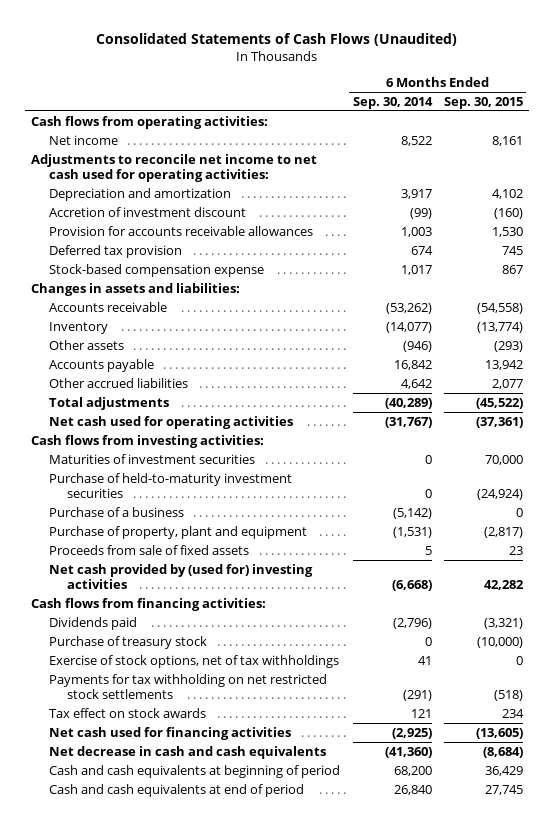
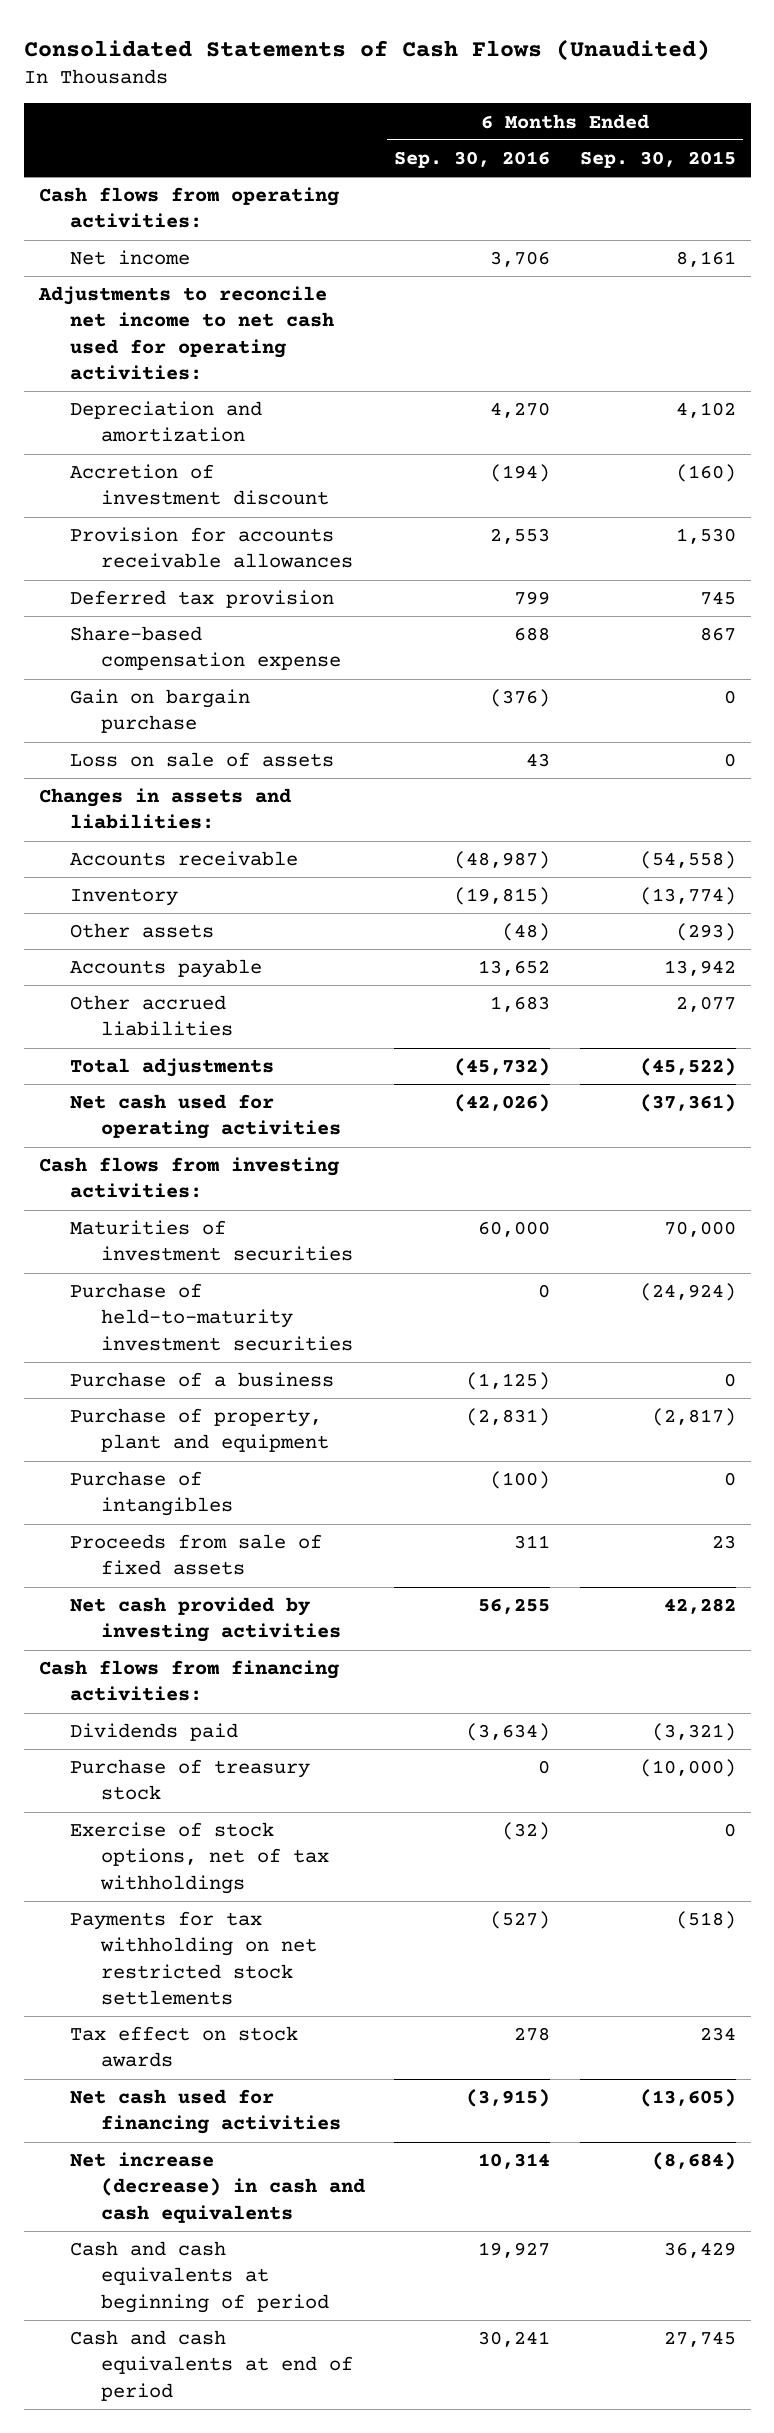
[352,96,433,109] Sep. 30, 2014 -> none
none -> [394,150,551,168] Sep. 30, 2016
[49,263,265,277] Stock-based compensation expense -> [69,626,341,671] Share-based compensation expense
none -> [69,689,250,734] Gain on bargain purchase
none -> [69,752,334,768] Loss on sale of assets
none -> [69,1471,233,1517] Purchase of intangibles
[49,563,314,590] Net cash provided by (used for) investing activities -> [69,1597,341,1643] Net cash provided by investing activities
[49,745,327,759] Net decrease in cash and cash equivalents -> [69,2152,365,2223] Net increase (decrease) in cash and cash equivalents

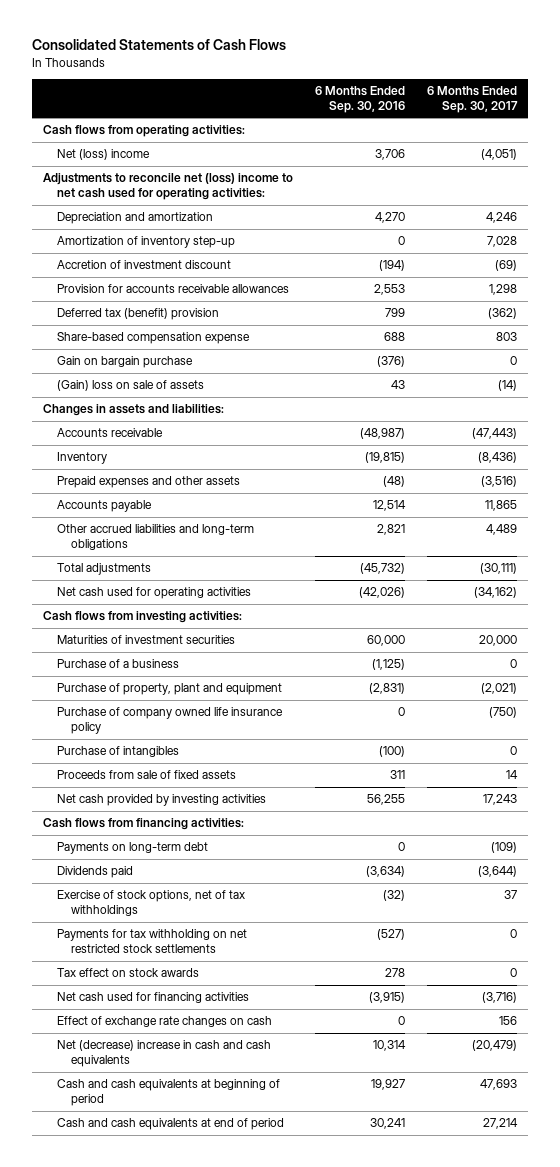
[23,38,710,61] Consolidated Statements of Cash Flows (Unaudited) -> [31,39,286,51] Consolidated Statements of Cash Flows
[579,150,736,168] Sep. 30, 2015 -> none
none -> [427,86,519,113] 6 Months Ended Sep. 30, 2017
[69,250,190,266] Net income -> [56,149,150,161] Net (loss) income
[37,286,334,380] Adjustments to reconcile net income to net cash used for operating activities: -> [42,173,293,200] Adjustments to reconcile net (loss) income to net cash used for operating activities:
none -> [56,236,235,249] Amortization of inventory step-up
[69,590,334,609] Deferred tax provision -> [56,308,219,321] Deferred tax (benefit) provision
[69,752,334,768] Loss on sale of assets -> [56,380,204,392] (Gain) loss on sale of assets
[69,923,214,939] Other assets -> none
[69,995,233,1037] Other accrued liabilities -> none
none -> [56,476,240,489] Prepaid expenses and other assets
[478,960,551,977] 13,652 -> [373,500,407,512] 12,514
none -> [56,524,254,550] Other accrued liabilities and long-term obligations
[69,1283,353,1351] Purchase of held-to-maturity investment securities -> none
none -> [56,707,283,734] Purchase of company owned life insurance policy
none -> [56,842,208,855] Payments on long-term debt
[69,1759,310,1801] Purchase of treasury stock -> none
none -> [56,1016,272,1028] Effect of exchange rate changes on cash
[69,2152,365,2223] Net increase (decrease) in cash and cash equivalents -> [56,1040,271,1067] Net (decrease) increase in cash and cash equivalents

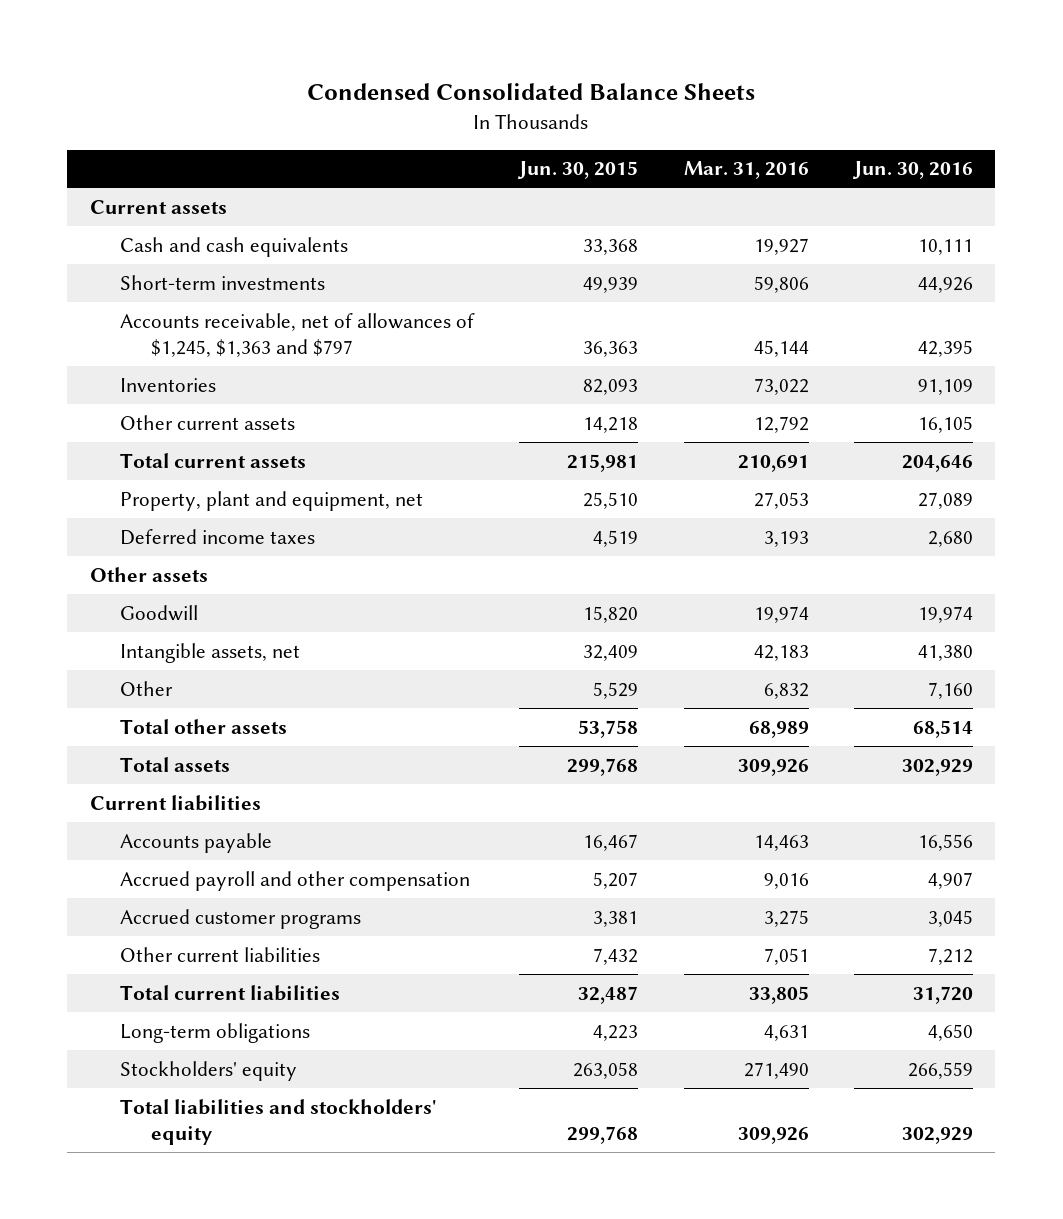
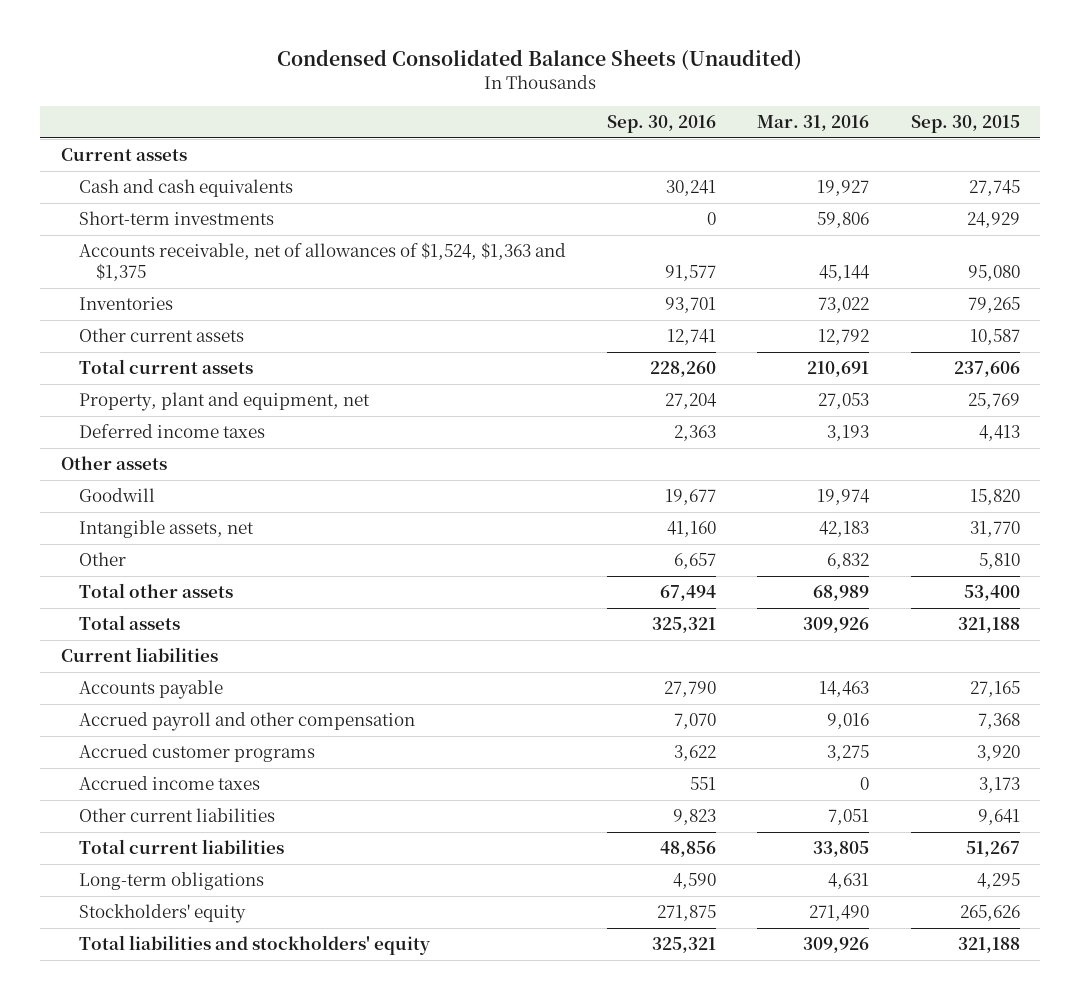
[307,83,756,101] Condensed Consolidated Balance Sheets -> [277,49,803,71] Condensed Consolidated Balance Sheets (Unaudited)
[517,161,639,180] Jun. 30, 2015 -> none
[851,161,973,180] Jun. 30, 2016 -> none
none -> [606,114,716,133] Sep. 30, 2016
none -> [910,114,1020,133] Sep. 30, 2015
[120,312,476,358] Accounts receivable, net of allowances of $1,245, $1,363 and $797 -> [78,242,566,281] Accounts receivable, net of allowances of $1,524, $1,363 and $1,375
none -> [78,776,260,791] Accrued income taxes

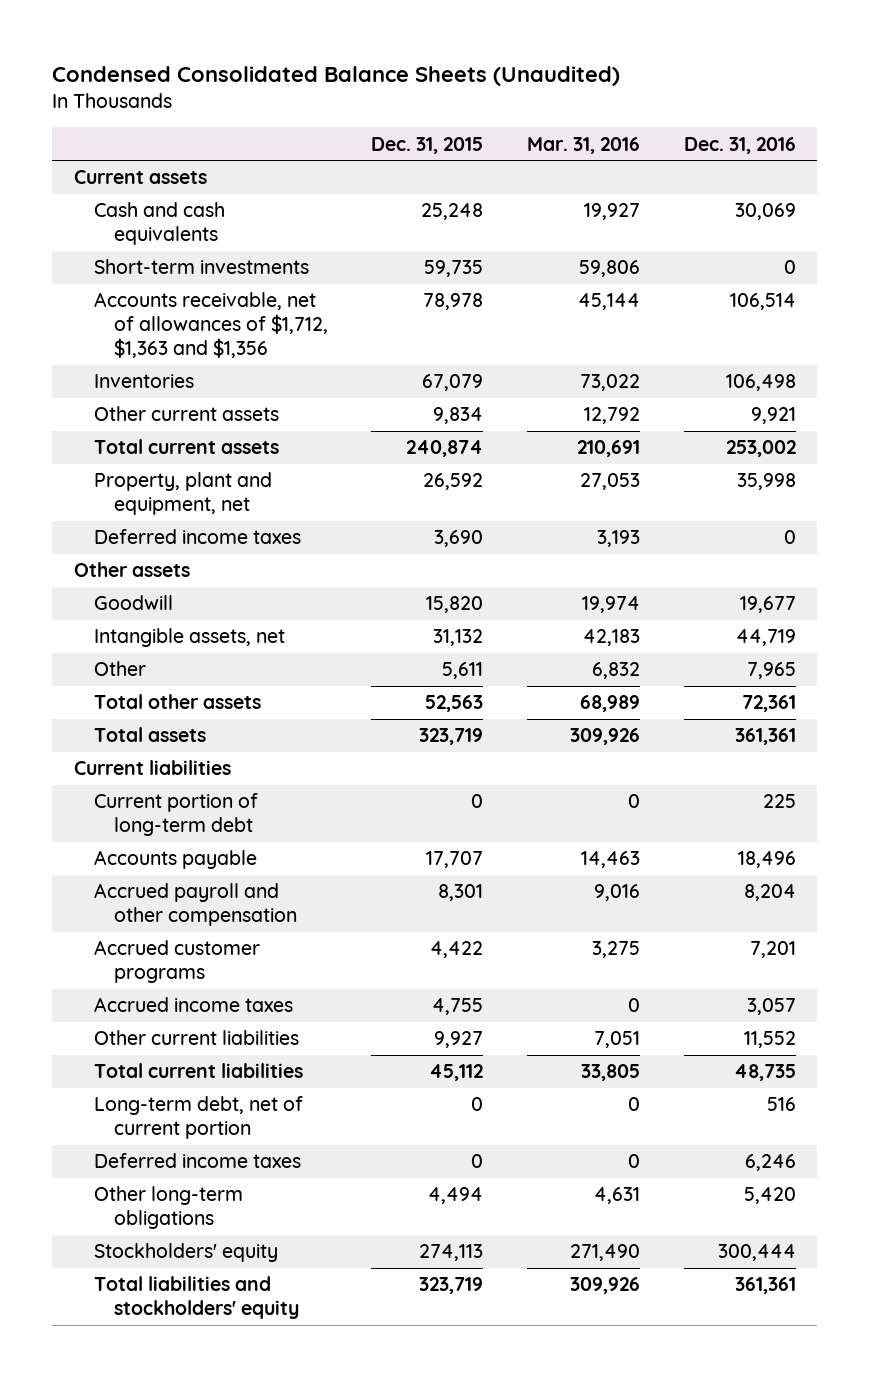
[606,114,716,133] Sep. 30, 2016 -> none
[910,114,1020,133] Sep. 30, 2015 -> none
none -> [371,136,484,154] Dec. 31, 2015
none -> [683,136,796,154] Dec. 31, 2016
[78,242,566,281] Accounts receivable, net of allowances of $1,524, $1,363 and $1,375 -> [93,292,328,359] Accounts receivable, net of allowances of $1,712, $1,363 and $1,356
none -> [93,793,258,837] Current portion of long-term debt
none -> [93,1096,303,1140] Long-term debt, net of current portion
none -> [93,1153,301,1169] Deferred income taxes
[78,872,264,891] Long-term obligations -> [93,1186,243,1230] Other long-term obligations

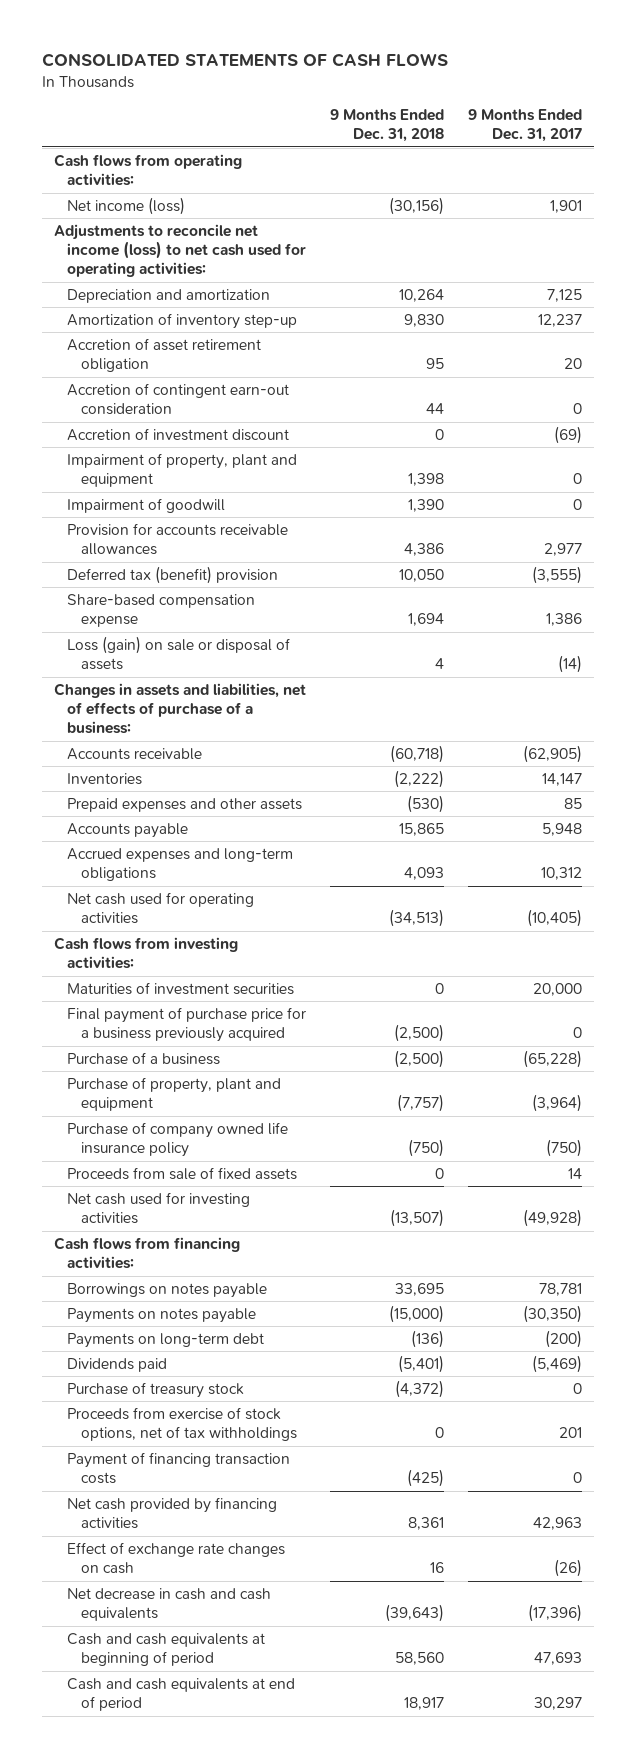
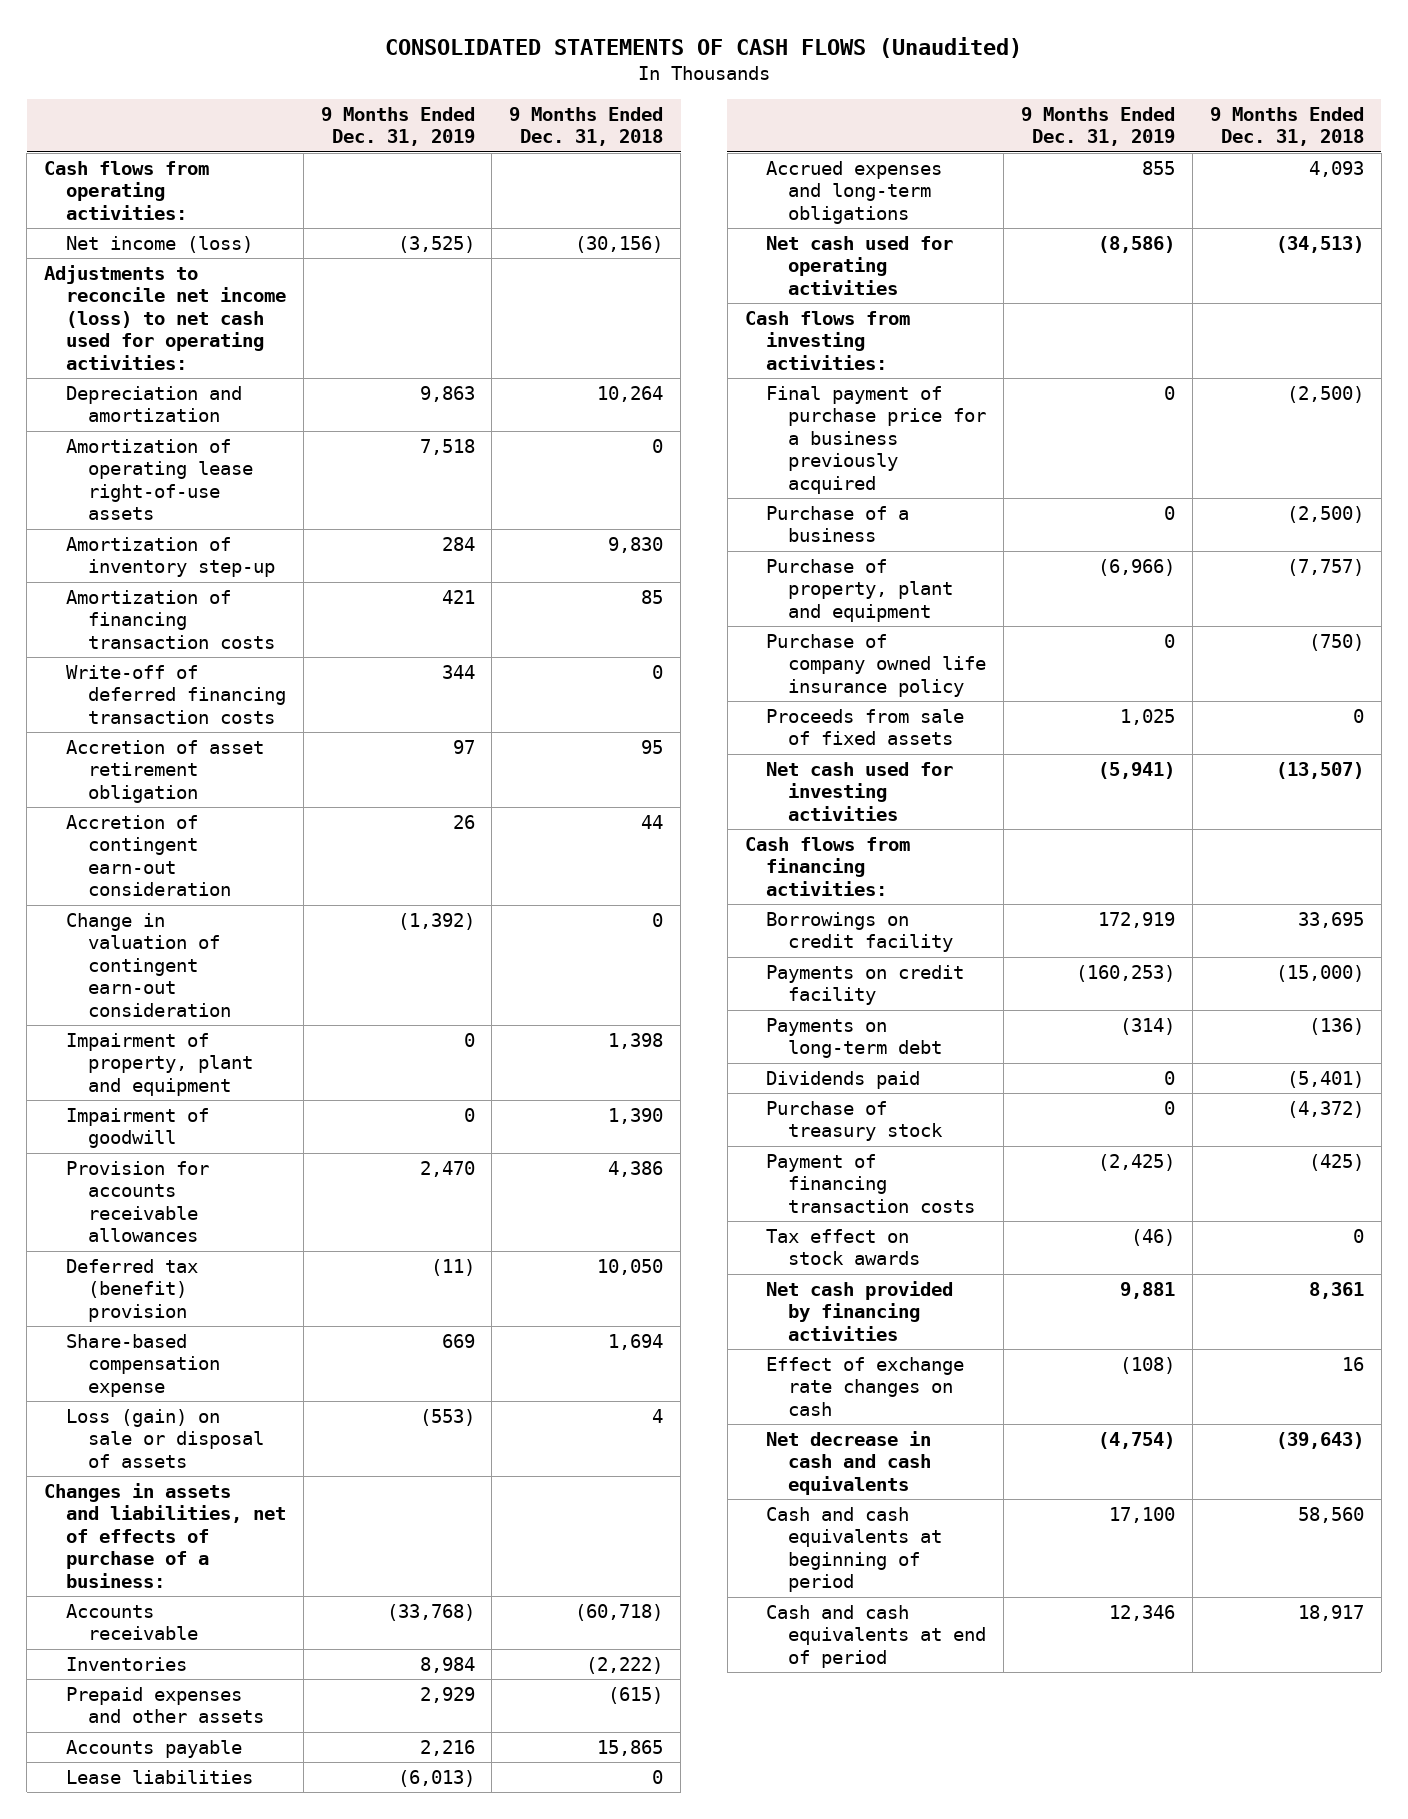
[42,53,449,68] CONSOLIDATED STATEMENTS OF CASH FLOWS -> [384,37,1022,59] CONSOLIDATED STATEMENTS OF CASH FLOWS (Unaudited)
[467,108,582,143] 9 Months Ended Dec. 31, 2017 -> none
none -> [320,106,475,147] 9 Months Ended Dec. 31, 2019
none -> [65,438,253,521] Amortization of operating lease right-of-use assets
none -> [65,589,275,649] Amortization of financing transaction costs
none -> [65,664,286,724] Write-off of deferred financing transaction costs
[67,427,290,441] Accretion of investment discount -> none
none -> [65,912,231,1017] Change in valuation of contingent earn-out consideration
[407,794,445,813] (530) -> [608,1686,664,1704] (615)
none -> [65,1769,253,1784] Lease liabilities
[67,981,295,995] Maturities of investment securities -> none
[67,1282,268,1298] Borrowings on notes payable -> [766,911,954,953] Borrowings on credit facility
[67,1307,257,1323] Payments on notes payable -> [766,964,965,1006] Payments on credit facility
[67,1406,297,1442] Proceeds from exercise of stock options, net of tax withholdings -> none
none -> [766,1228,921,1266] Tax effect on stock awards

